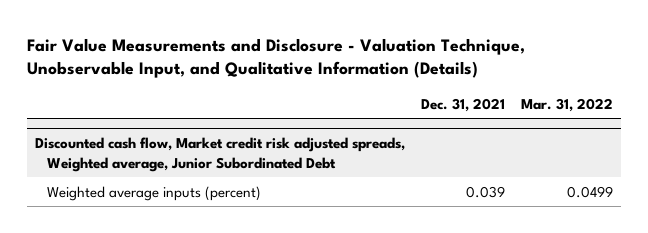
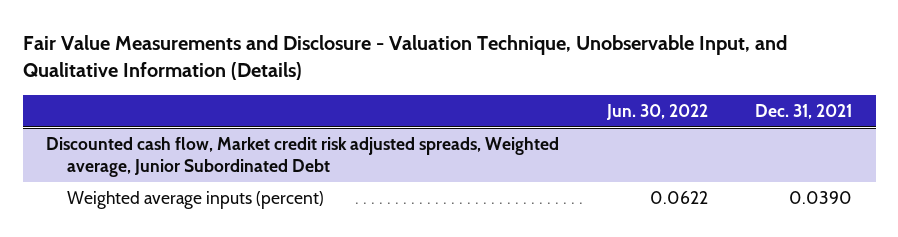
[520,97,613,112] Mar. 31, 2022 -> none
none -> [605,103,708,120] Jun. 30, 2022
[466,185,506,198] 0.039 -> [788,191,852,205] 0.0390

